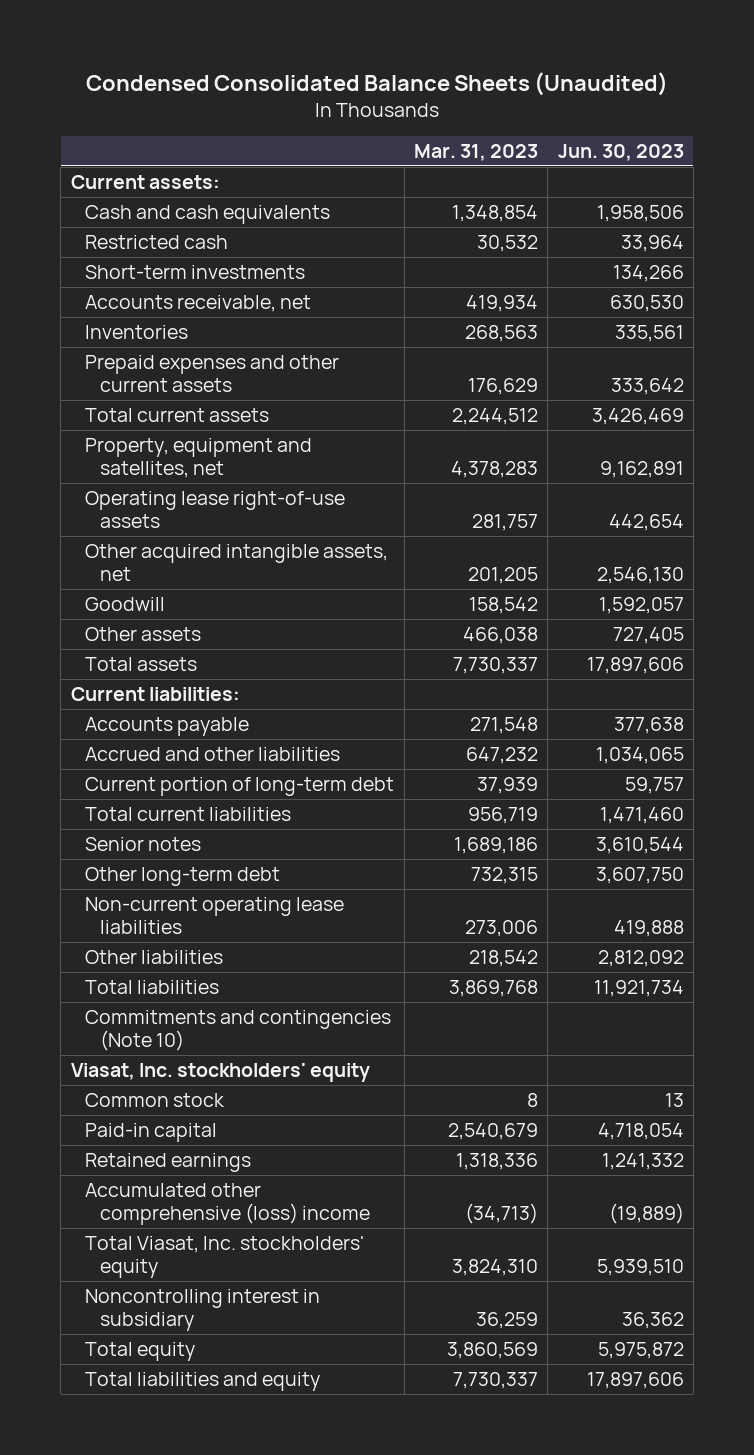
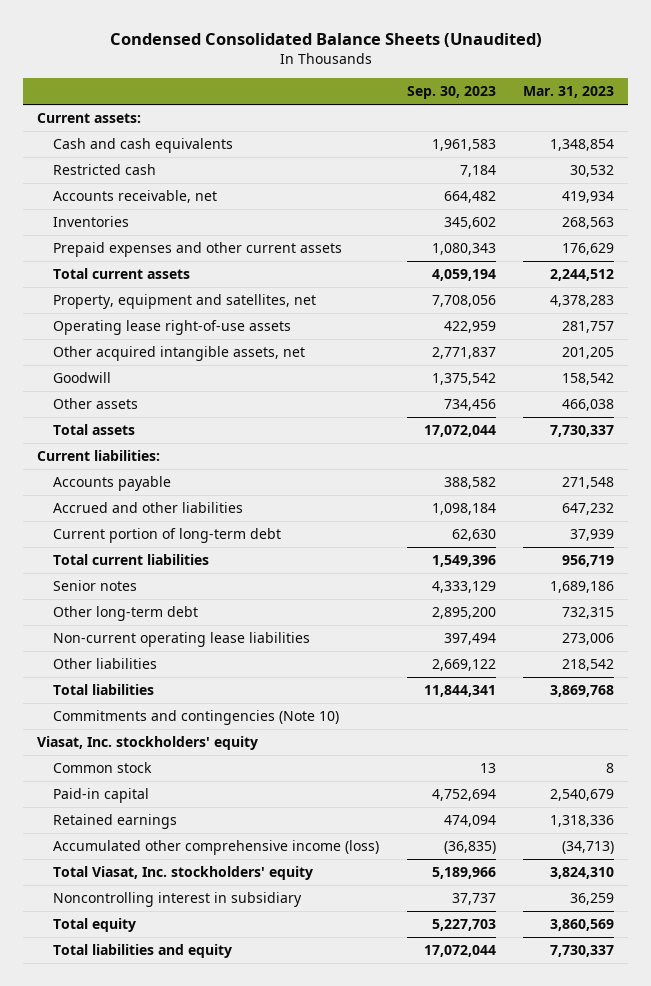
[557,143,684,161] Jun. 30, 2023 -> none
none -> [406,86,496,100] Sep. 30, 2023
[85,264,306,279] Short-term investments -> none
[85,1182,370,1225] Accumulated other comprehensive (loss) income -> [53,840,380,856] Accumulated other comprehensive income (loss)

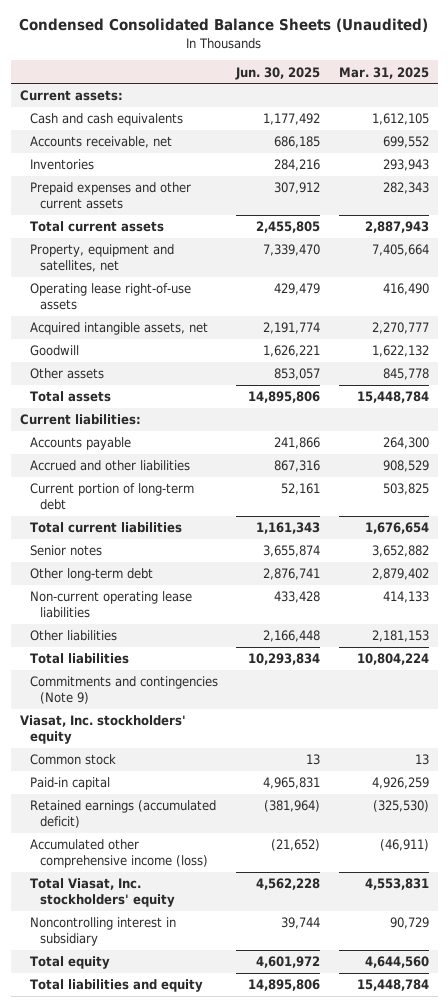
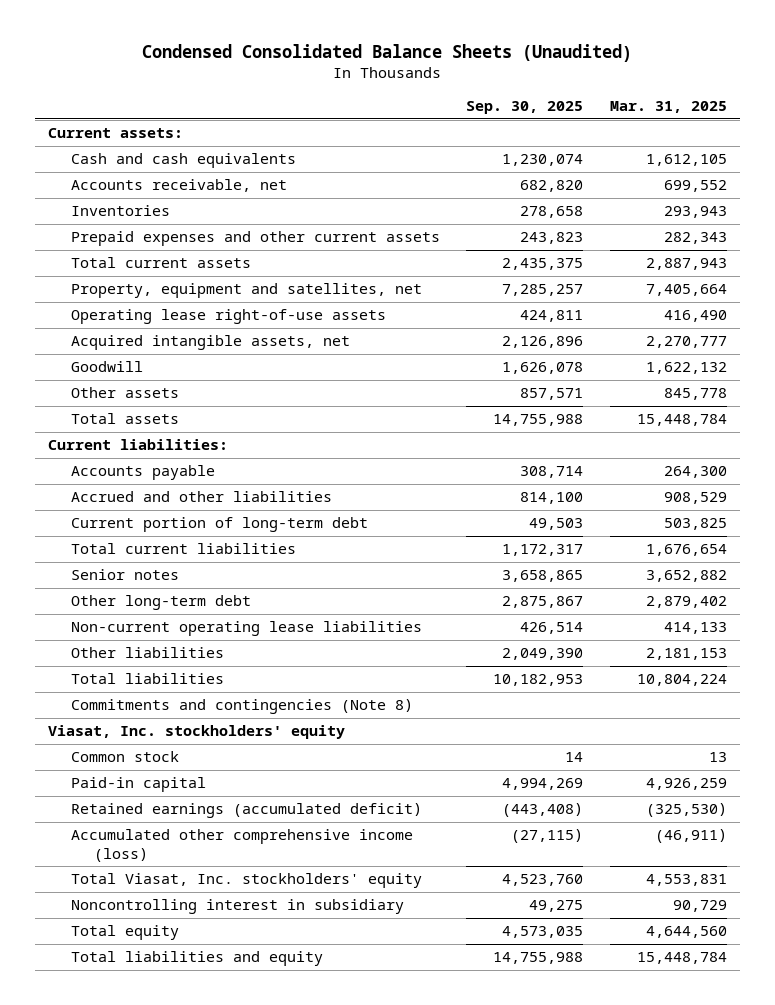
[235,66,321,80] Jun. 30, 2025 -> none
none -> [466,101,584,115] Sep. 30, 2025
[30,676,219,704] Commitments and contingencies (Note 9) -> [71,699,414,715] Commitments and contingencies (Note 8)

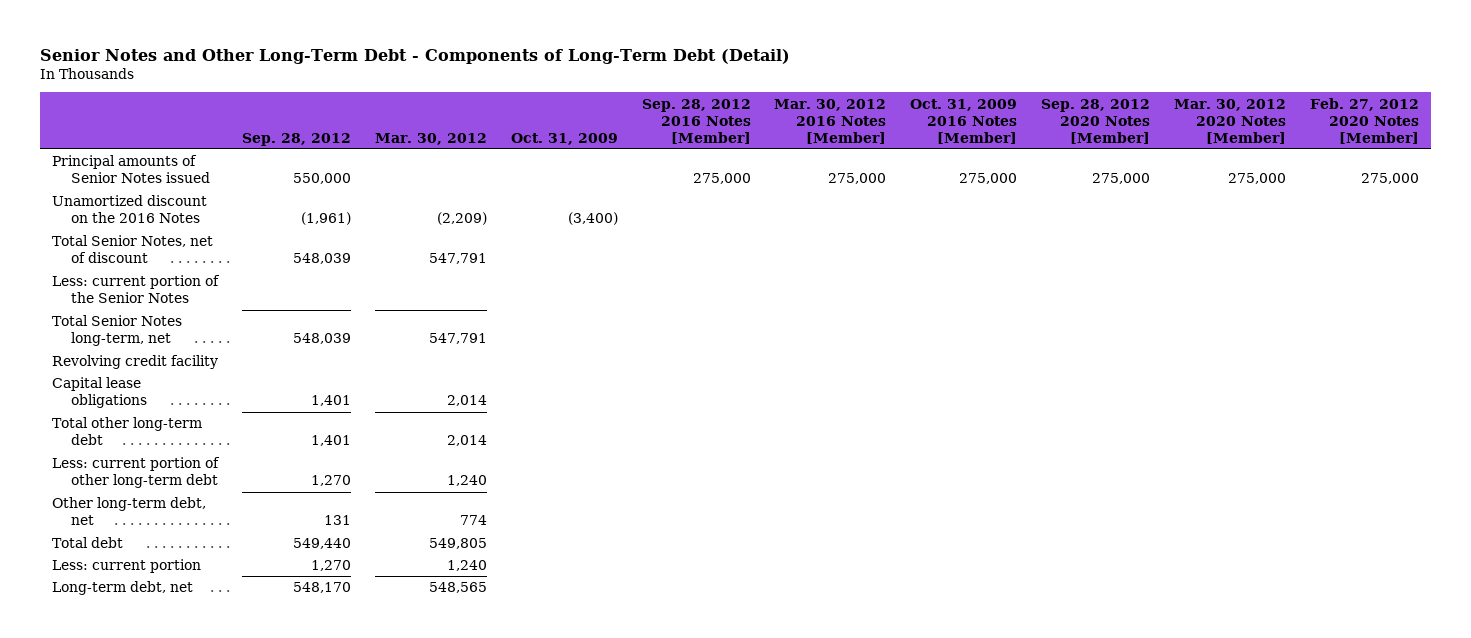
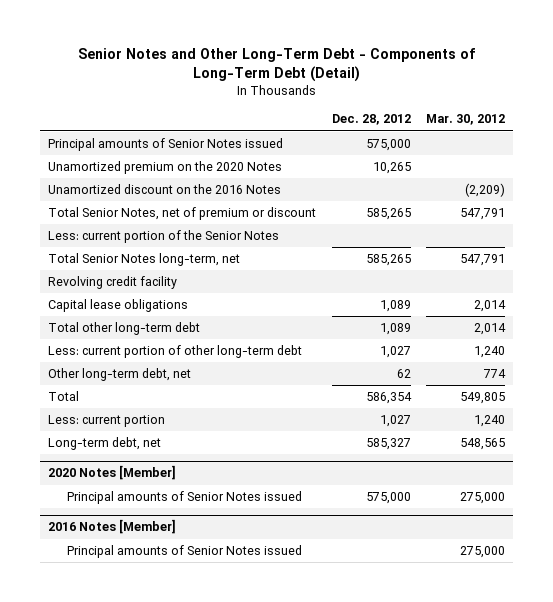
[241,132,351,146] Sep. 28, 2012 -> none
[510,132,618,145] Oct. 31, 2009 -> none
[641,98,751,144] Sep. 28, 2012 2016 Notes [Member] -> none
[774,98,887,144] Mar. 30, 2012 2016 Notes [Member] -> none
[910,98,1018,144] Oct. 31, 2009 2016 Notes [Member] -> none
[1041,98,1151,144] Sep. 28, 2012 2020 Notes [Member] -> none
[1174,98,1287,144] Mar. 30, 2012 2020 Notes [Member] -> none
[1310,97,1420,144] Feb. 27, 2012 2020 Notes [Member] -> none
none -> [331,114,411,126] Dec. 28, 2012
none -> [47,161,282,175] Unamortized premium on the 2020 Notes
[51,235,213,264] Total Senior Notes, net of discount -> [47,207,316,221] Total Senior Notes, net of premium or discount
[51,537,123,549] Total debt -> [47,391,79,402] Total
none -> [47,465,176,481] 2020 Notes [Member]
none -> [67,491,303,505] Principal amounts of Senior Notes issued
none -> [47,519,176,535] 2016 Notes [Member]
none -> [67,545,303,559] Principal amounts of Senior Notes issued

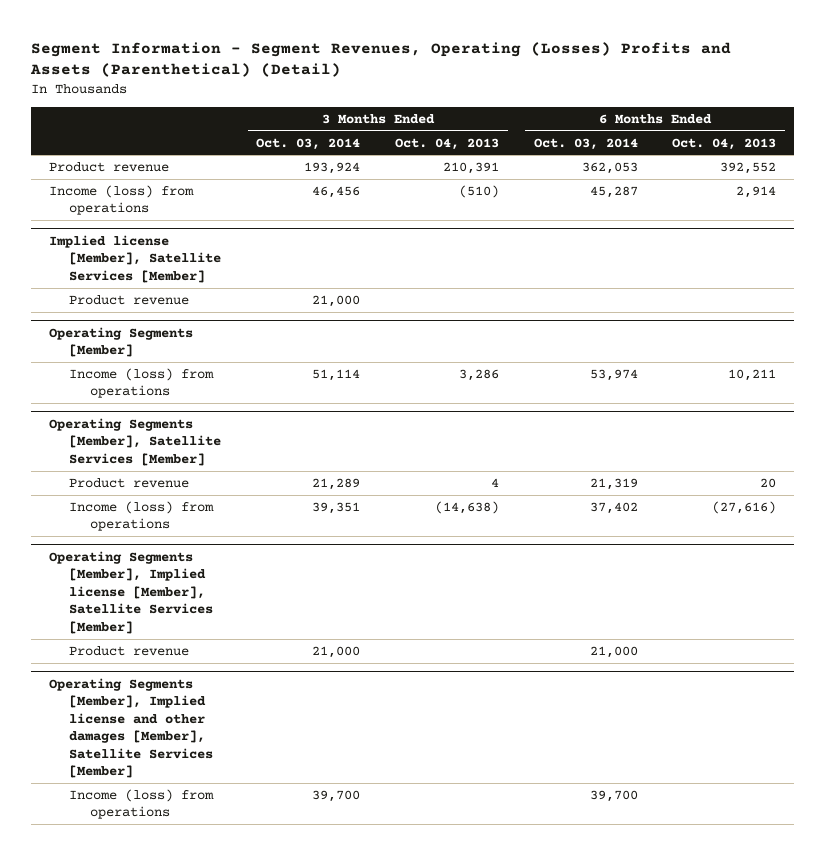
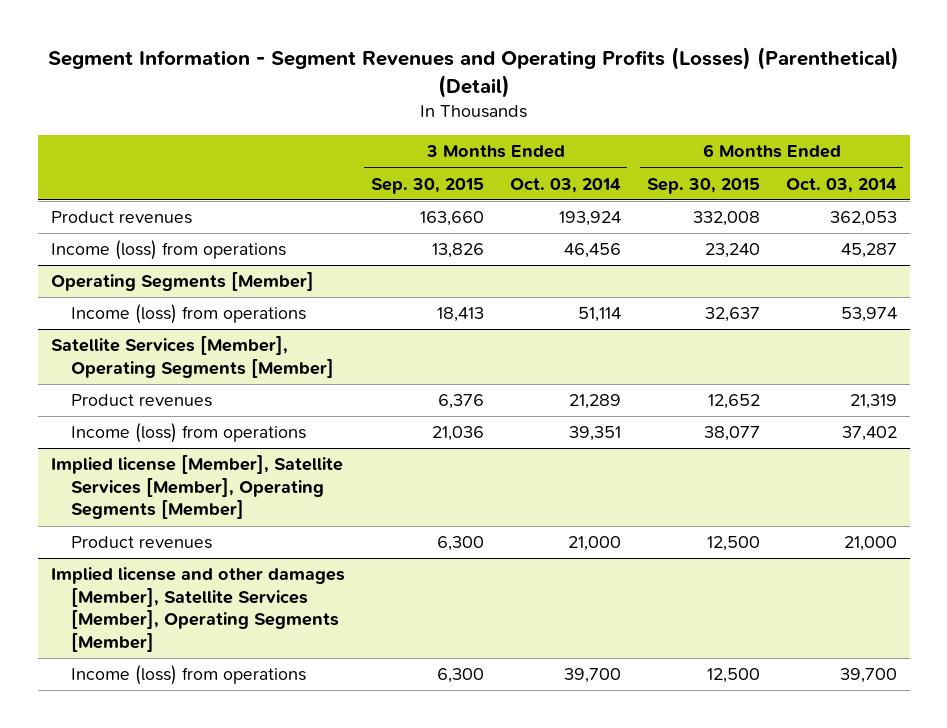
[30,41,732,78] Segment Information - Segment Revenues, Operating (Losses) Profits and Assets (Parenthetical) (Detail) -> [47,47,899,99] Segment Information - Segment Revenues and Operating Profits (Losses) (Parenthetical) (Detail)
[394,137,499,150] Oct. 04, 2013 -> none
[672,137,777,150] Oct. 04, 2013 -> none
none -> [370,177,484,194] Sep. 30, 2015
none -> [646,177,760,194] Sep. 30, 2015
[48,161,169,172] Product revenue -> [50,211,192,225] Product revenues
[48,234,222,283] Implied license [Member], Satellite Services [Member] -> none
[69,294,190,305] Product revenue -> none
[48,417,222,466] Operating Segments [Member], Satellite Services [Member] -> [50,336,335,378] Satellite Services [Member], Operating Segments [Member]
[69,477,190,488] Product revenue -> [71,394,213,408] Product revenues
[48,550,214,634] Operating Segments [Member], Implied license [Member], Satellite Services [Member] -> [50,455,343,520] Implied license [Member], Satellite Services [Member], Operating Segments [Member]
[69,645,190,656] Product revenue -> [71,536,213,550] Product revenues
[48,677,214,779] Operating Segments [Member], Implied license and other damages [Member], Satellite Services [Member] -> [50,567,345,653] Implied license and other damages [Member], Satellite Services [Member], Operating Segments [Member]

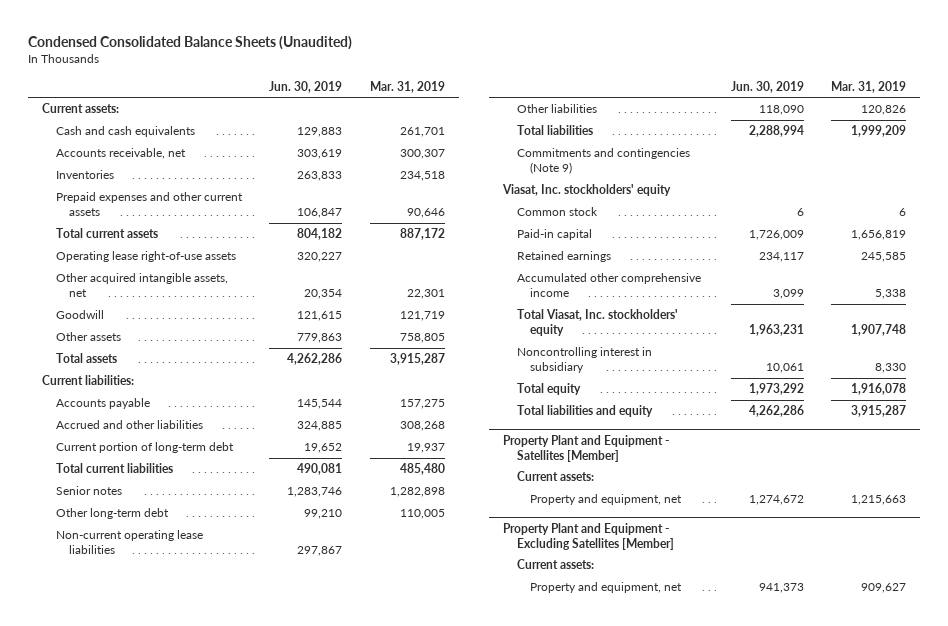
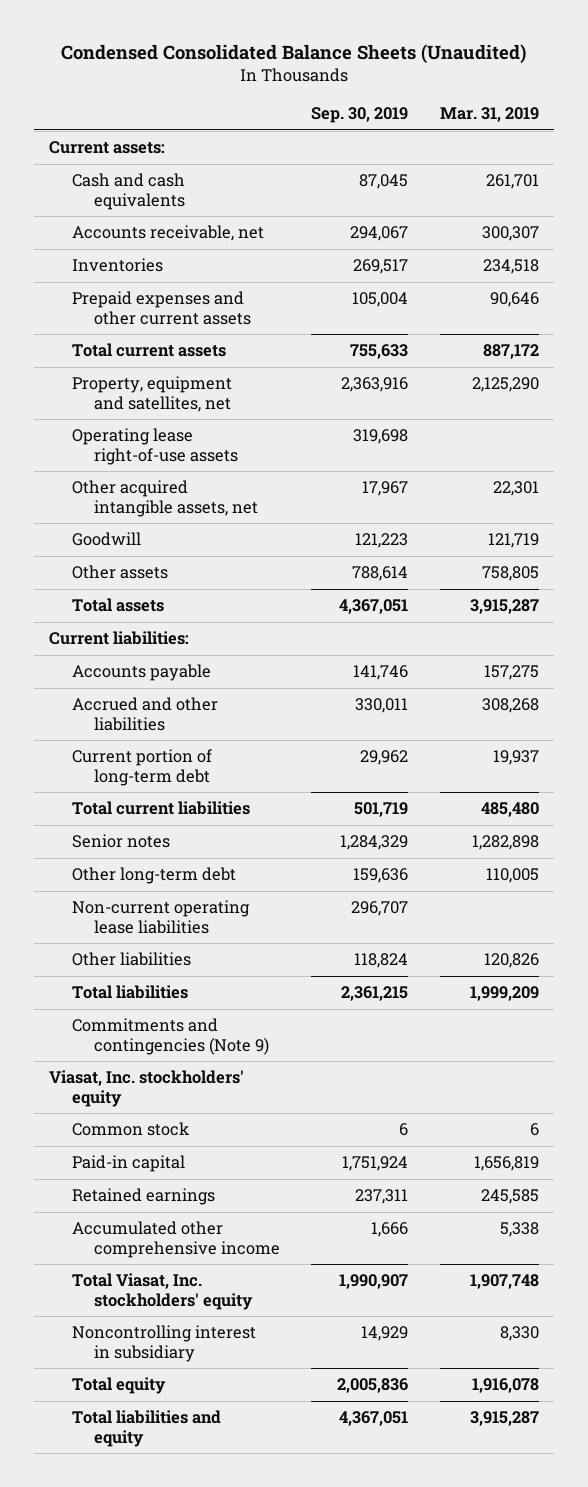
[269,80,343,93] Jun. 30, 2019 -> none
none -> [311,107,409,124] Sep. 30, 2019
none -> [71,376,232,413] Property, equipment and satellites, net
[503,434,670,462] Property Plant and Equipment - Satellites [Member] -> none
[516,471,594,482] Current assets: -> none
[530,494,683,506] Property and equipment, net -> none
[503,522,674,550] Property Plant and Equipment - Excluding Satellites [Member] -> none
[516,559,594,570] Current assets: -> none
[530,582,683,594] Property and equipment, net -> none

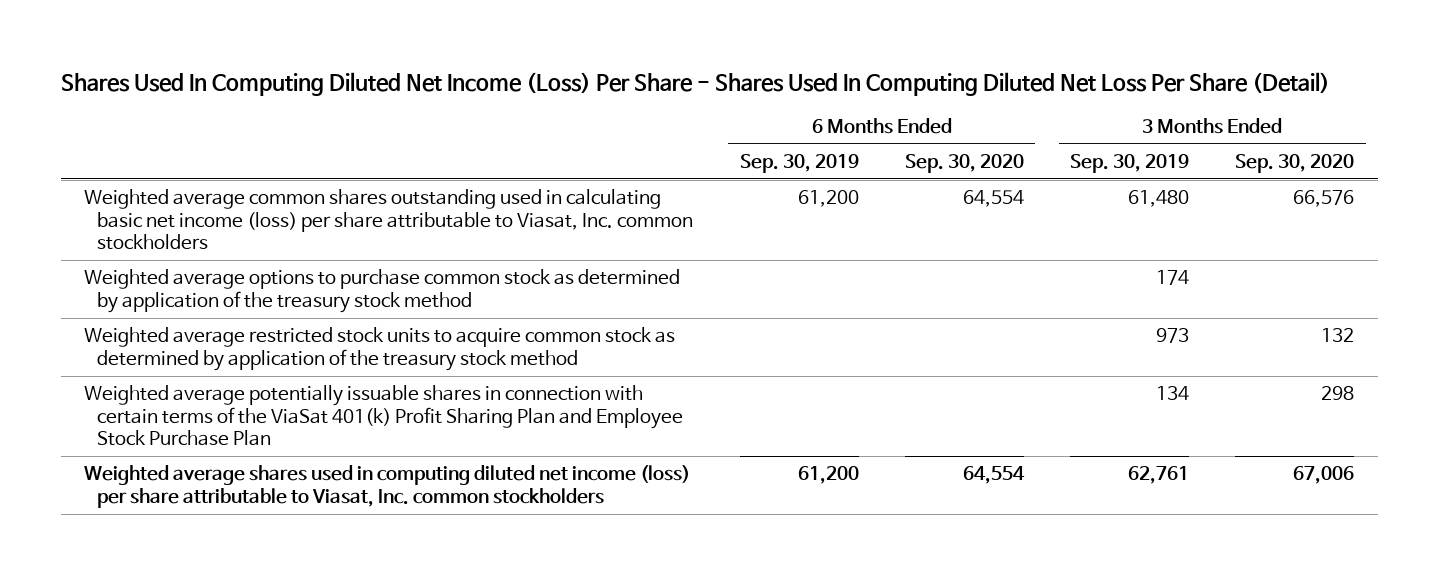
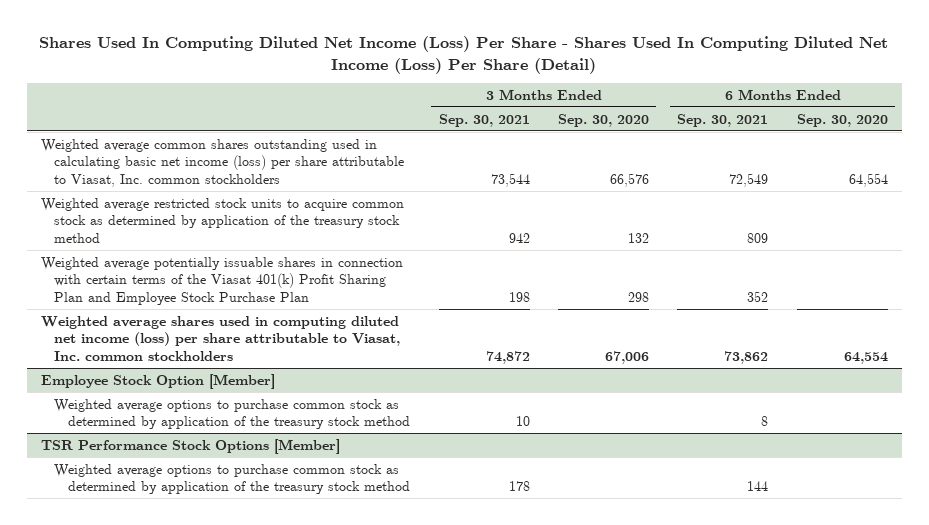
[60,71,1330,96] Shares Used In Computing Diluted Net Income (Loss) Per Share - Shares Used In Computing Diluted Net Loss Per Share (Detail) -> [39,36,889,74] Shares Used In Computing Diluted Net Income (Loss) Per Share - Shares Used In Computing Diluted Net Income (Loss) Per Share (Detail)
[739,154,859,174] Sep. 30, 2019 -> none
[1070,154,1190,174] Sep. 30, 2019 -> none
none -> [438,113,530,127] Sep. 30, 2021
none -> [677,113,769,127] Sep. 30, 2021
[83,269,680,313] Weighted average options to purchase common stock as determined by application of the treasury stock method -> none
[83,385,684,447] Weighted average potentially issuable shares in connection with certain terms of the ViaSat 401(k) Profit Sharing Plan and Employee Stock Purchase Plan -> [40,256,403,306] Weighted average potentially issuable shares in connection with certain terms of the Viasat 401(k) Profit Sharing Plan and Employee Stock Purchase Plan
none -> [40,373,275,389] Employee Stock Option [Member]
none -> [54,398,411,430] Weighted average options to purchase common stock as determined by application of the treasury stock method
none -> [40,438,340,454] TSR Performance Stock Options [Member]
none -> [54,463,411,495] Weighted average options to purchase common stock as determined by application of the treasury stock method

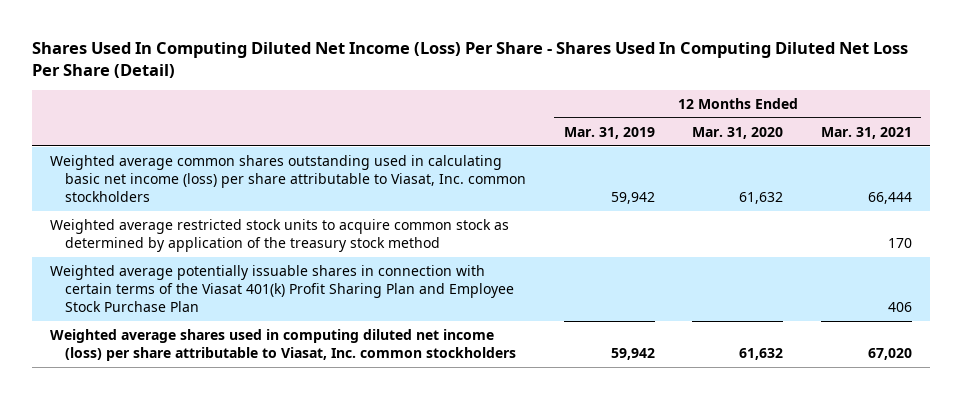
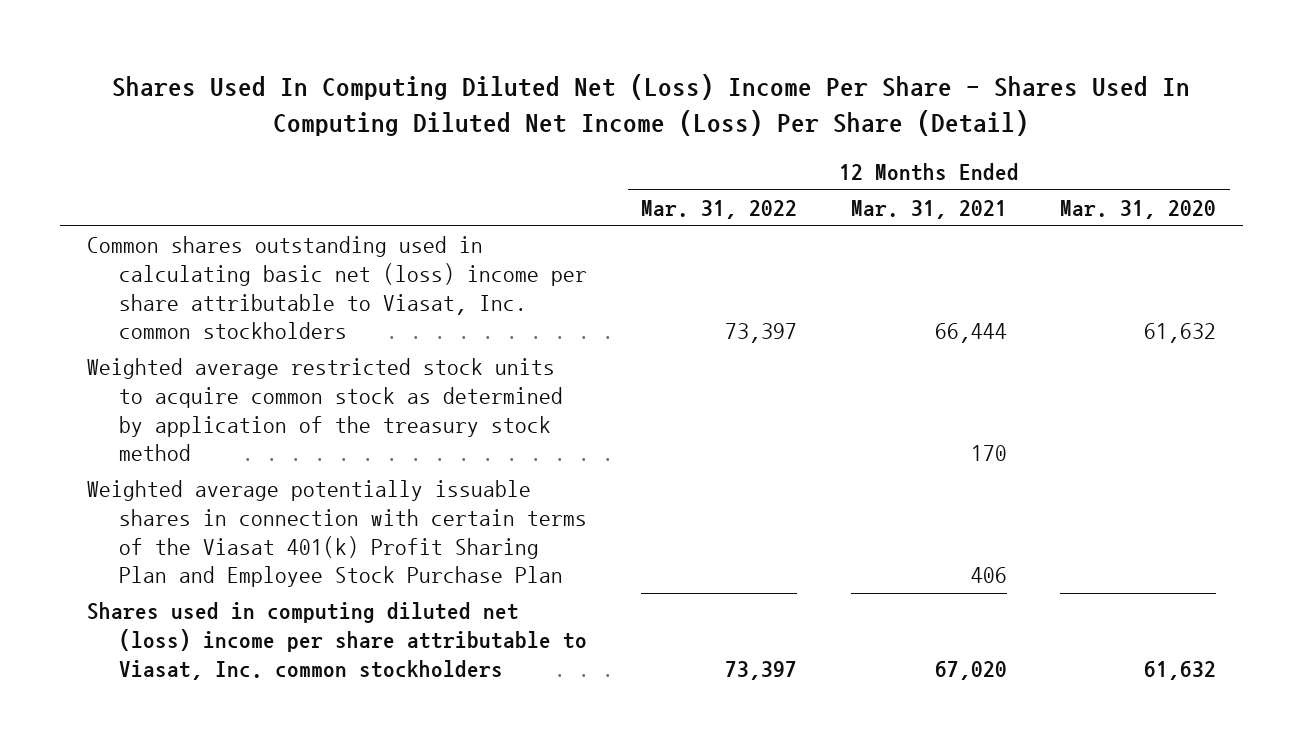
[31,41,908,78] Shares Used In Computing Diluted Net Income (Loss) Per Share - Shares Used In Computing Diluted Net Loss Per Share (Detail) -> [112,74,1191,136] Shares Used In Computing Diluted Net (Loss) Income Per Share - Shares Used In Computing Diluted Net Income (Loss) Per Share (Detail)
[563,126,655,139] Mar. 31, 2019 -> none
none -> [640,199,797,219] Mar. 31, 2022
[50,155,527,202] Weighted average common shares outstanding used in calculating basic net income (loss) per share attributable to Viasat, Inc. common stockholders -> [86,236,588,340] Common shares outstanding used in calculating basic net (loss) income per share attributable to Viasat, Inc. common stockholders
[50,329,517,362] Weighted average shares used in computing diluted net income (loss) per share attributable to Viasat, Inc. common stockholders -> [86,602,588,680] Shares used in computing diluted net (loss) income per share attributable to Viasat, Inc. common stockholders

